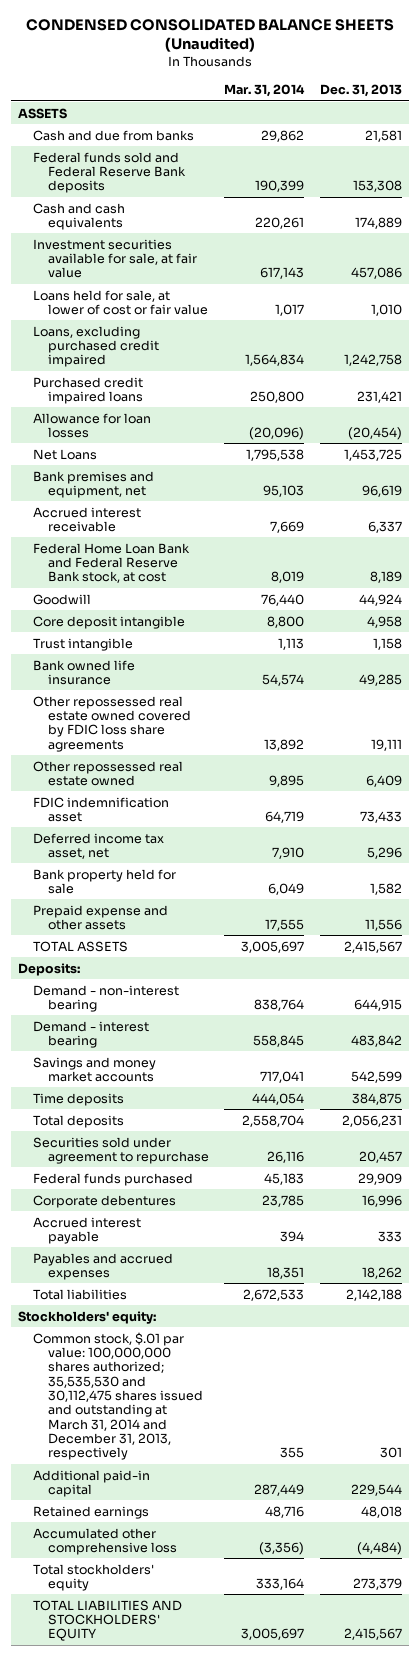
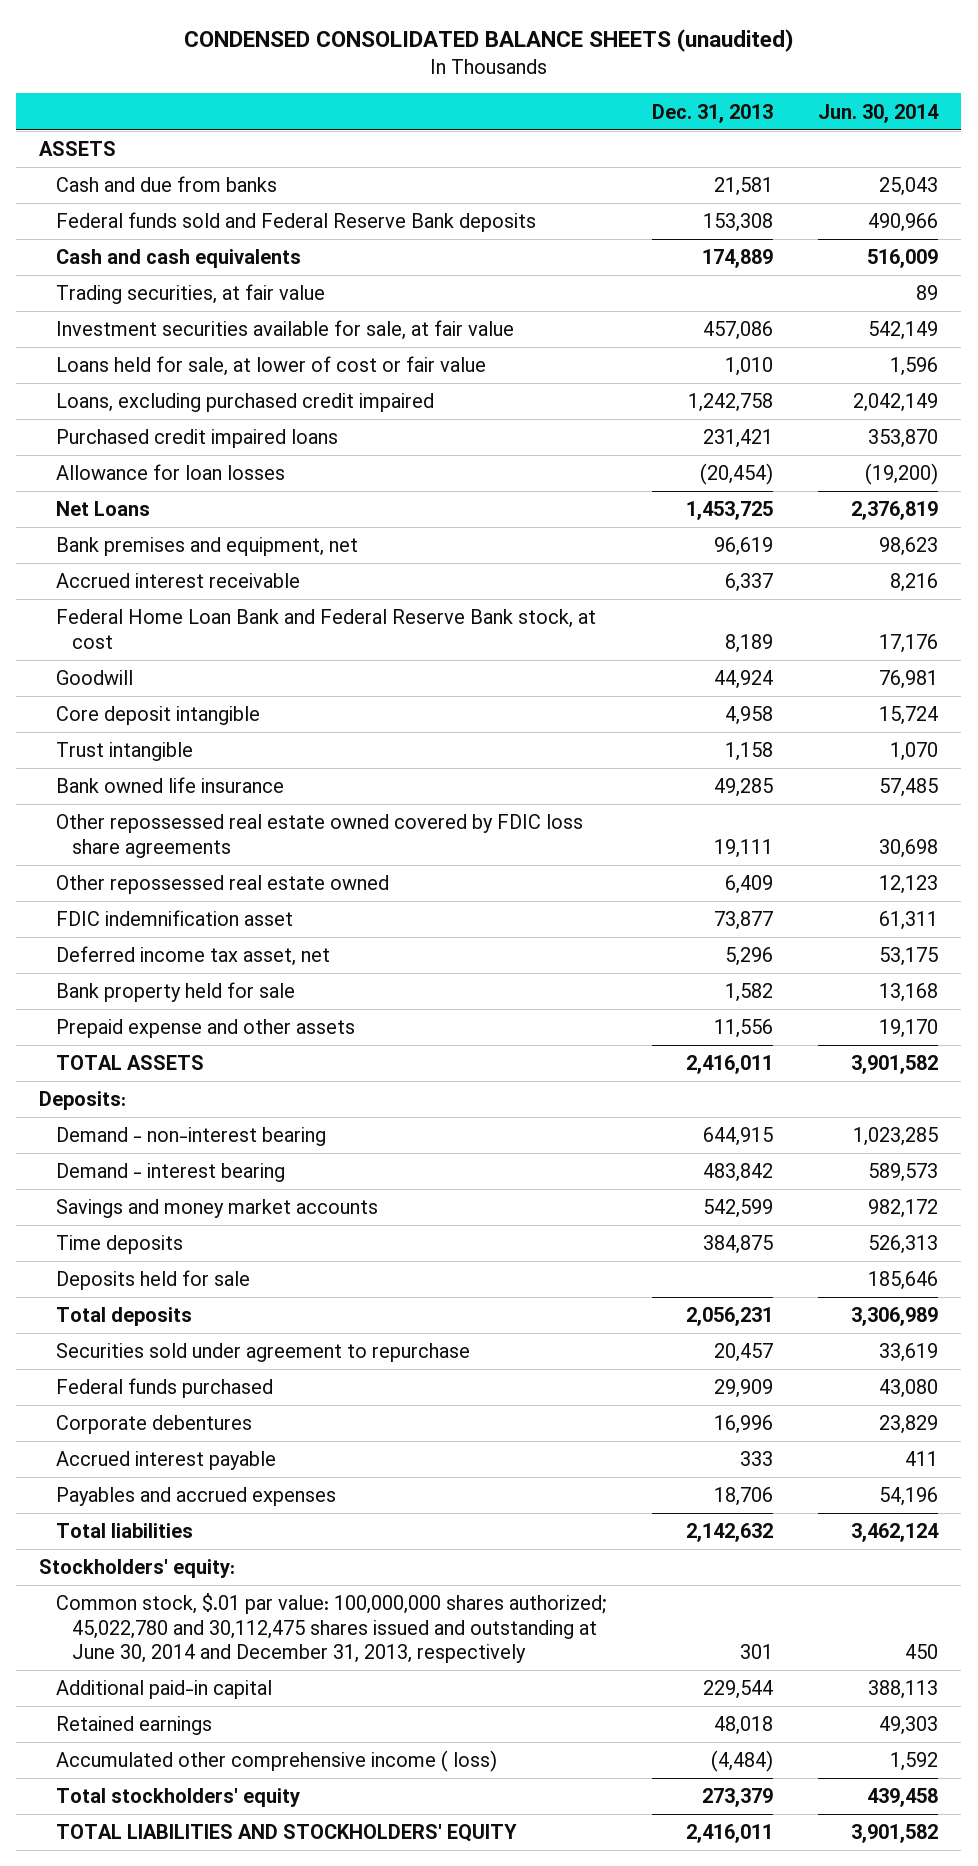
[26,19,395,53] CONDENSED CONSOLIDATED BALANCE SHEETS (Unaudited) -> [183,28,794,52] CONDENSED CONSOLIDATED BALANCE SHEETS (unaudited)
[224,84,306,98] Mar. 31, 2014 -> none
none -> [818,103,940,123] Jun. 30, 2014
none -> [55,284,325,305] Trading securities, at fair value
[359,810,402,823] 73,433 -> [713,911,773,931] 73,877
[343,940,402,953] 2,415,567 -> [685,1055,773,1075] 2,416,011
none -> [55,1270,250,1291] Deposits held for sale
[361,1266,402,1279] 18,262 -> [713,1487,773,1507] 18,706
[345,1288,402,1301] 2,142,188 -> [685,1523,773,1543] 2,142,632
[33,1331,203,1461] Common stock, $.01 par value: 100,000,000 shares authorized; 35,535,530 and 30,112,475 shares issued and outstanding at March 31, 2014 and December 31, 2013, respectively -> [55,1593,606,1663] Common stock, $.01 par value: 100,000,000 shares authorized; 45,022,780 and 30,112,475 shares issued and outstanding at June 30, 2014 and December 31, 2013, respectively
[33,1527,177,1555] Accumulated other comprehensive loss -> [55,1750,497,1773] Accumulated other comprehensive income ( loss)
[343,1628,402,1641] 2,415,567 -> [685,1824,773,1844] 2,416,011

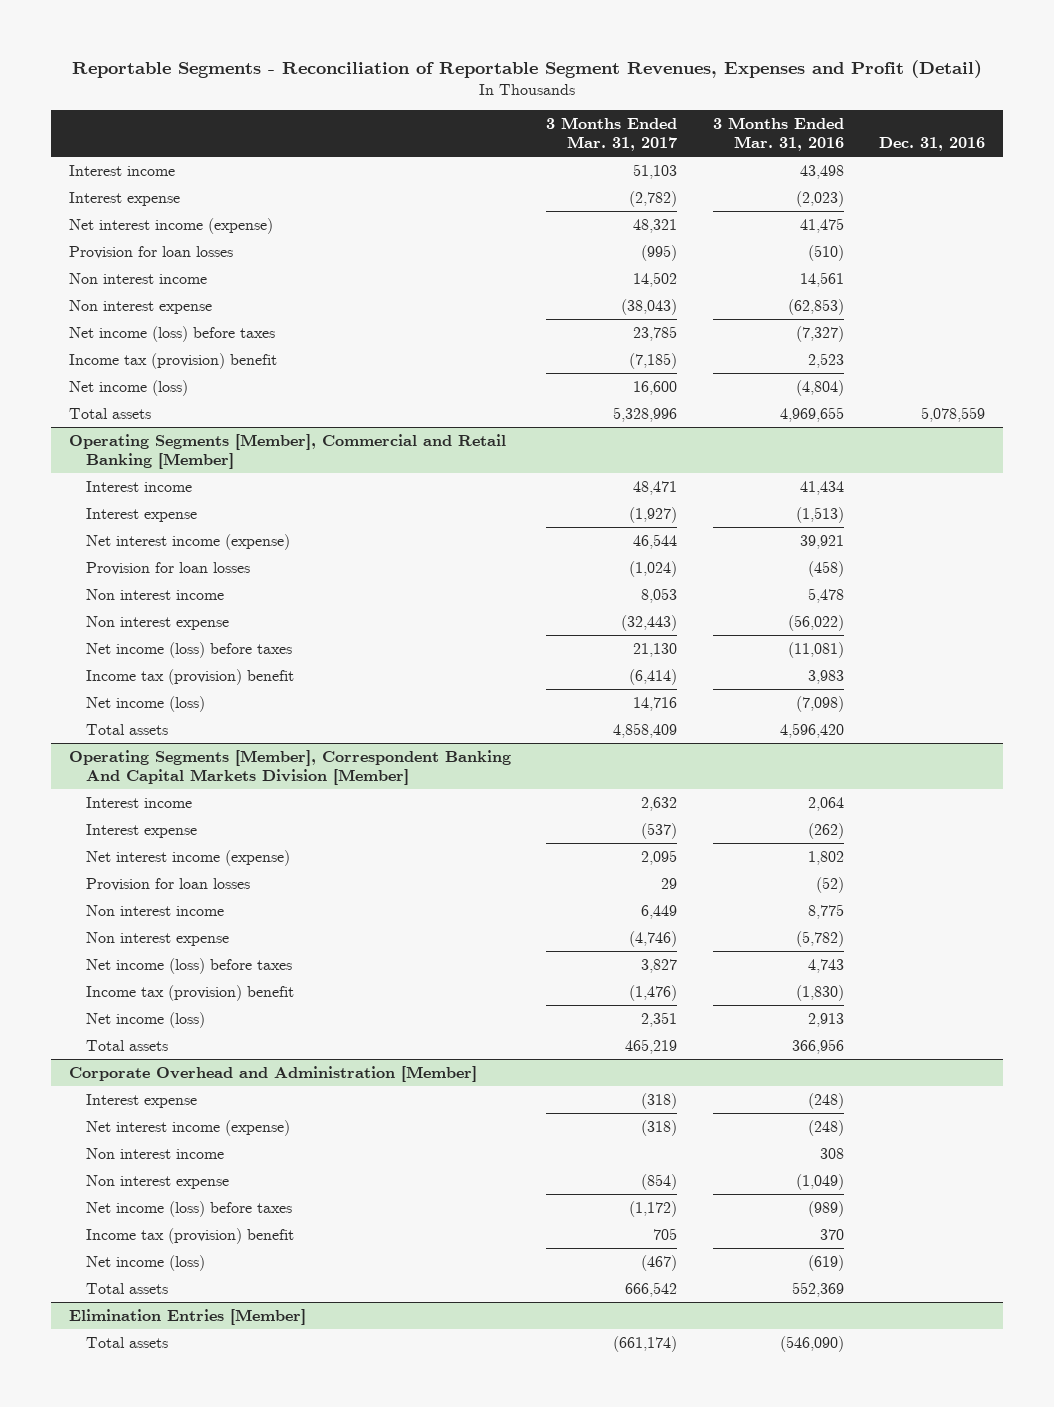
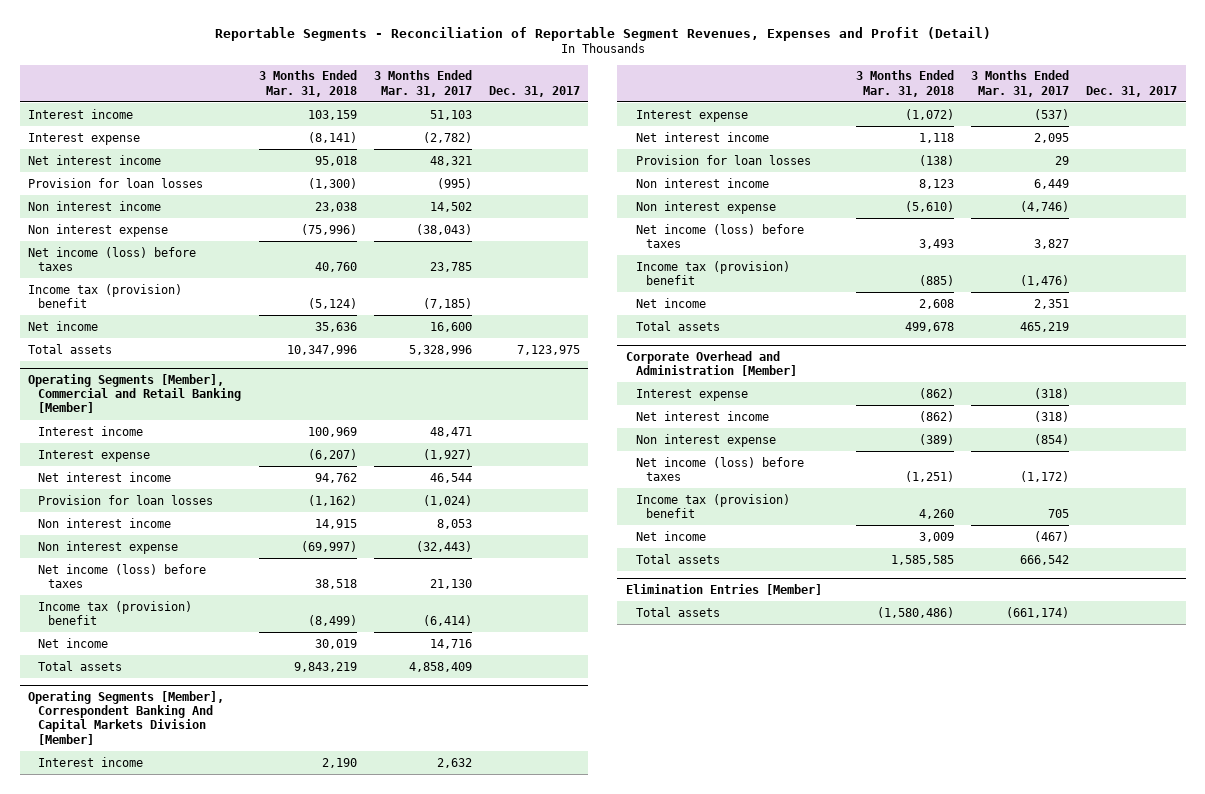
[712,117,844,152] 3 Months Ended Mar. 31, 2016 -> none
[879,137,986,152] Dec. 31, 2016 -> none
none -> [258,70,357,97] 3 Months Ended Mar. 31, 2018
none -> [488,85,580,97] Dec. 31, 2017
[68,217,273,234] Net interest income (expense) -> [28,154,162,165] Net interest income
[68,379,188,396] Net income (loss) -> [28,320,99,331] Net income
[85,533,290,550] Net interest income (expense) -> [38,471,172,482] Net interest income
[85,695,205,712] Net income (loss) -> [38,637,109,648] Net income
[85,849,290,866] Net interest income (expense) -> [635,131,769,142] Net interest income
[85,1011,205,1028] Net income (loss) -> [635,297,706,308] Net income
[85,1147,224,1159] Non interest income -> none
[85,1119,290,1136] Net interest income (expense) -> [635,410,769,421] Net interest income
[85,1254,205,1271] Net income (loss) -> [635,530,706,541] Net income

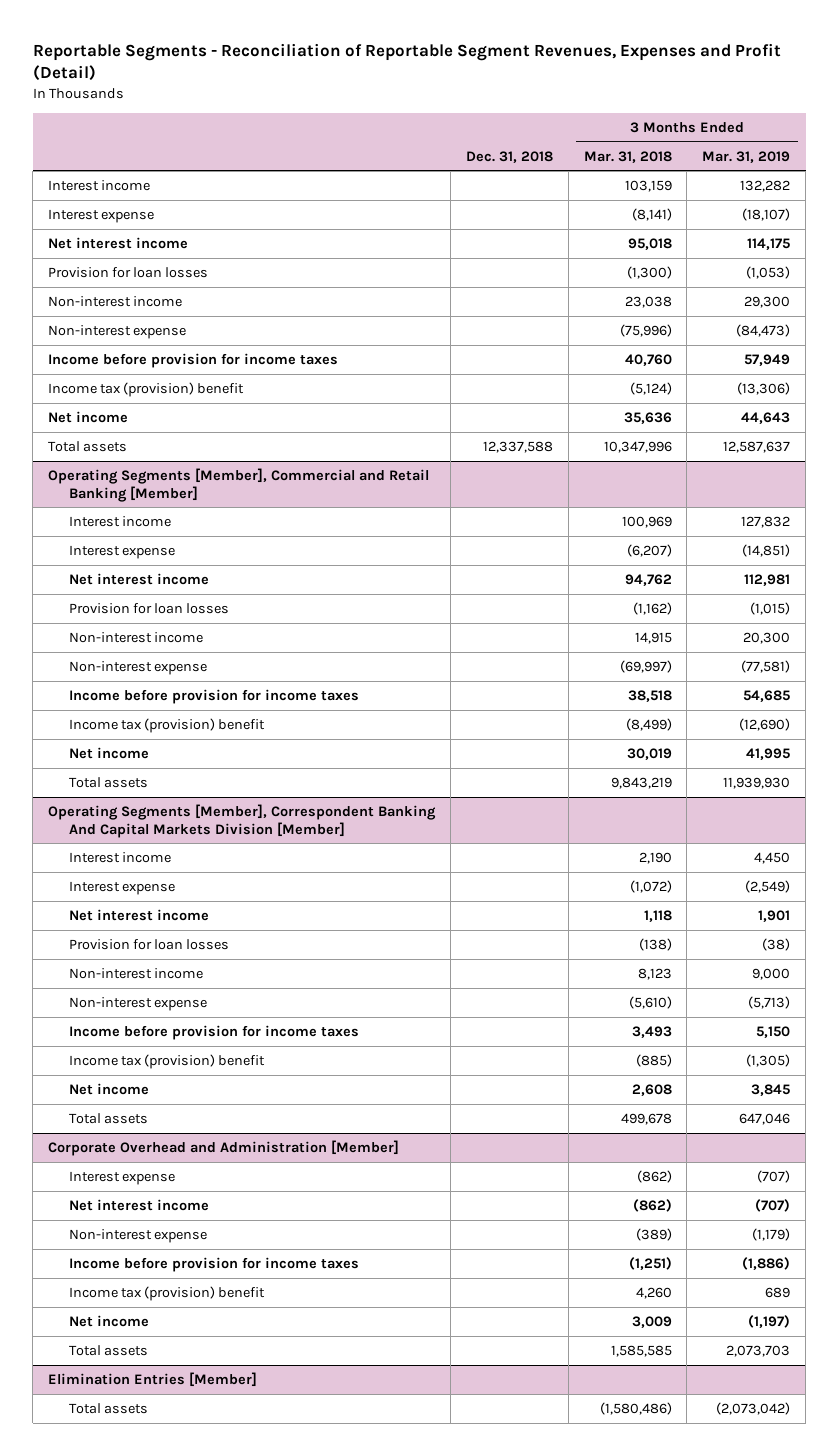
[373,70,472,97] 3 Months Ended Mar. 31, 2017 -> none
[488,85,580,97] Dec. 31, 2017 -> none
none -> [465,150,553,163] Dec. 31, 2018
none -> [702,150,791,163] Mar. 31, 2019
[28,200,162,211] Non interest income -> [48,296,183,308] Non-interest income
[28,223,169,237] Non interest expense -> [48,325,187,340] Non-interest expense
[28,246,197,271] Net income (loss) before taxes -> [48,353,339,369] Income before provision for income taxes
[38,517,172,528] Non interest income -> [68,632,203,644] Non-interest income
[38,540,179,554] Non interest expense -> [68,661,207,676] Non-interest expense
[38,563,207,588] Net income (loss) before taxes -> [68,689,359,705] Income before provision for income taxes
[635,177,769,188] Non interest income -> [68,968,203,980] Non-interest income
[635,200,776,214] Non interest expense -> [68,997,207,1012] Non-interest expense
[635,223,804,248] Net income (loss) before taxes -> [68,1025,359,1041] Income before provision for income taxes
[635,433,776,447] Non interest expense -> [68,1229,207,1244] Non-interest expense
[635,456,804,481] Net income (loss) before taxes -> [68,1257,359,1273] Income before provision for income taxes

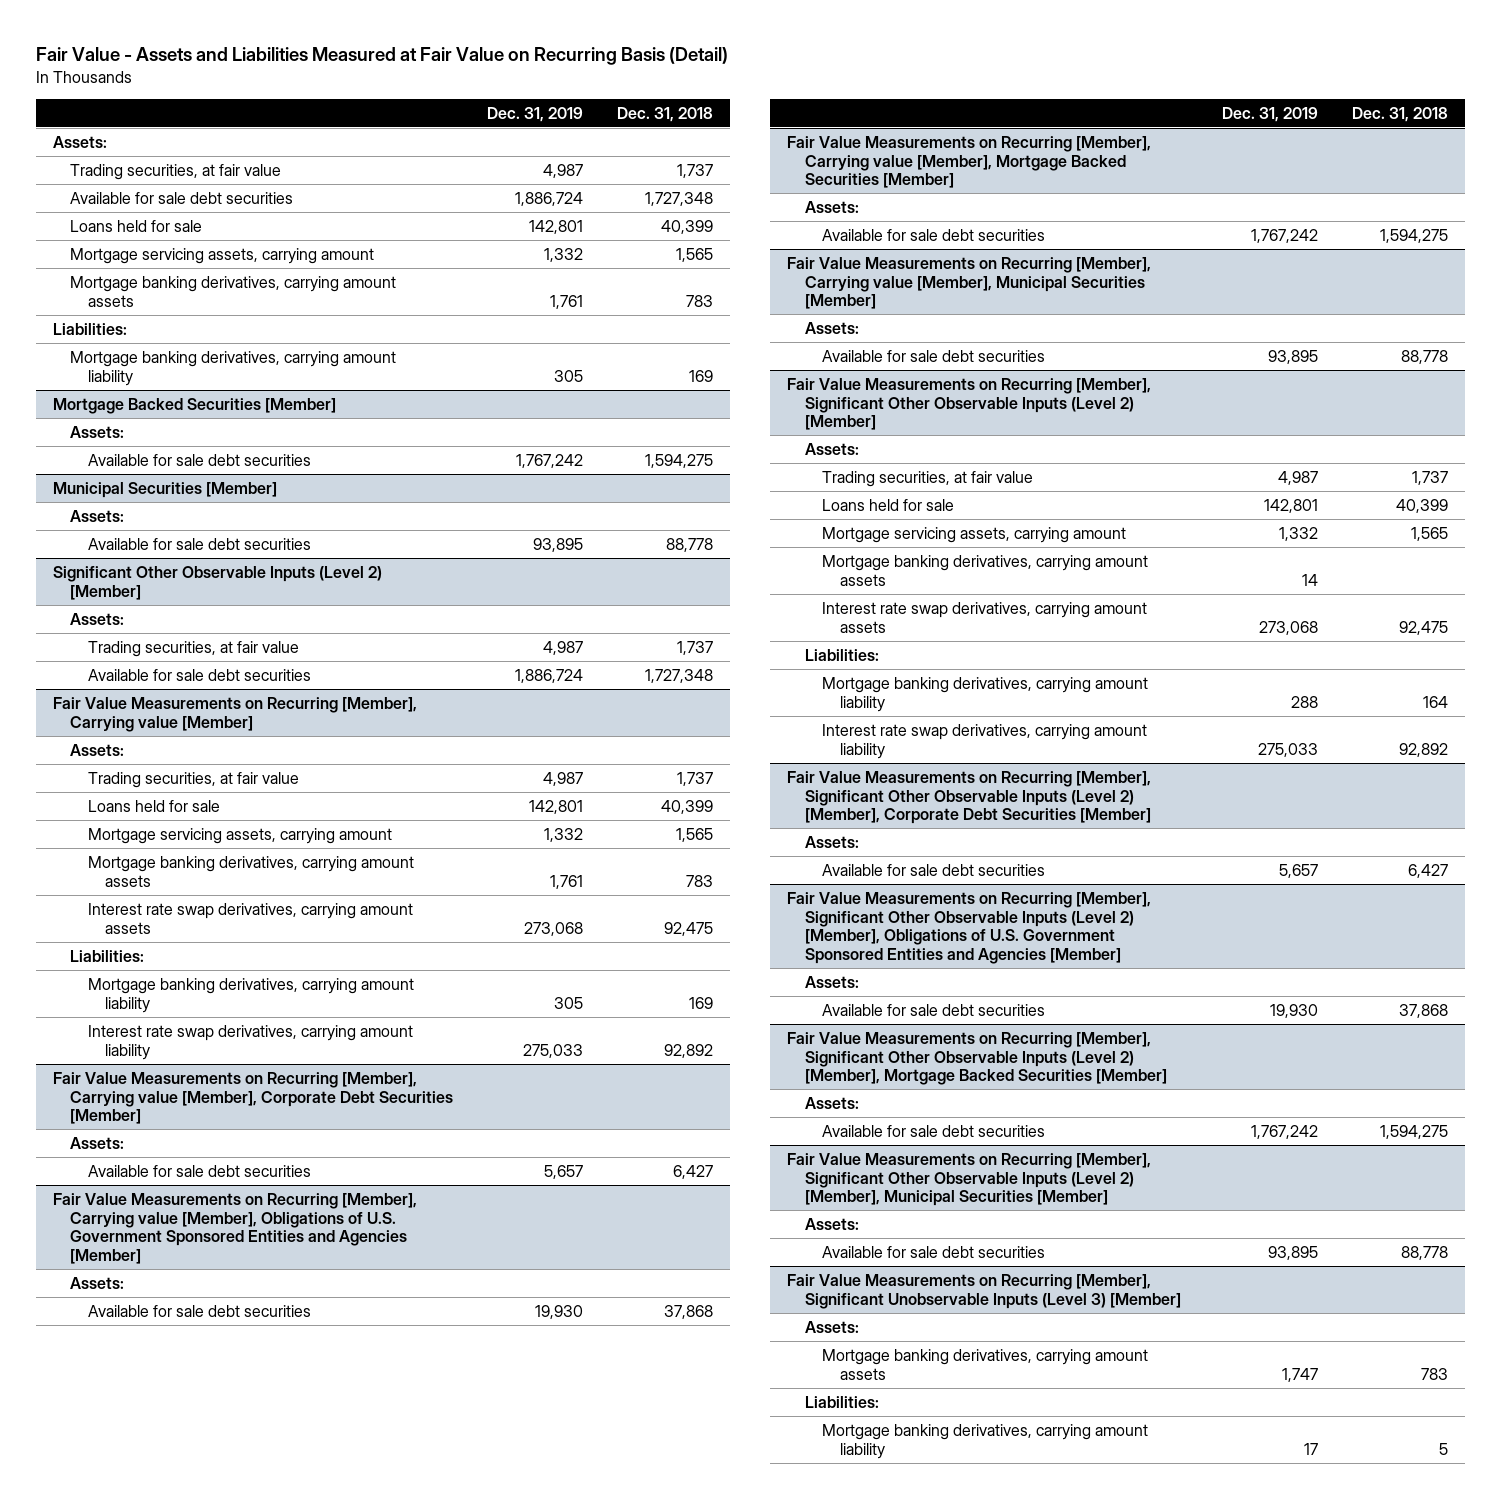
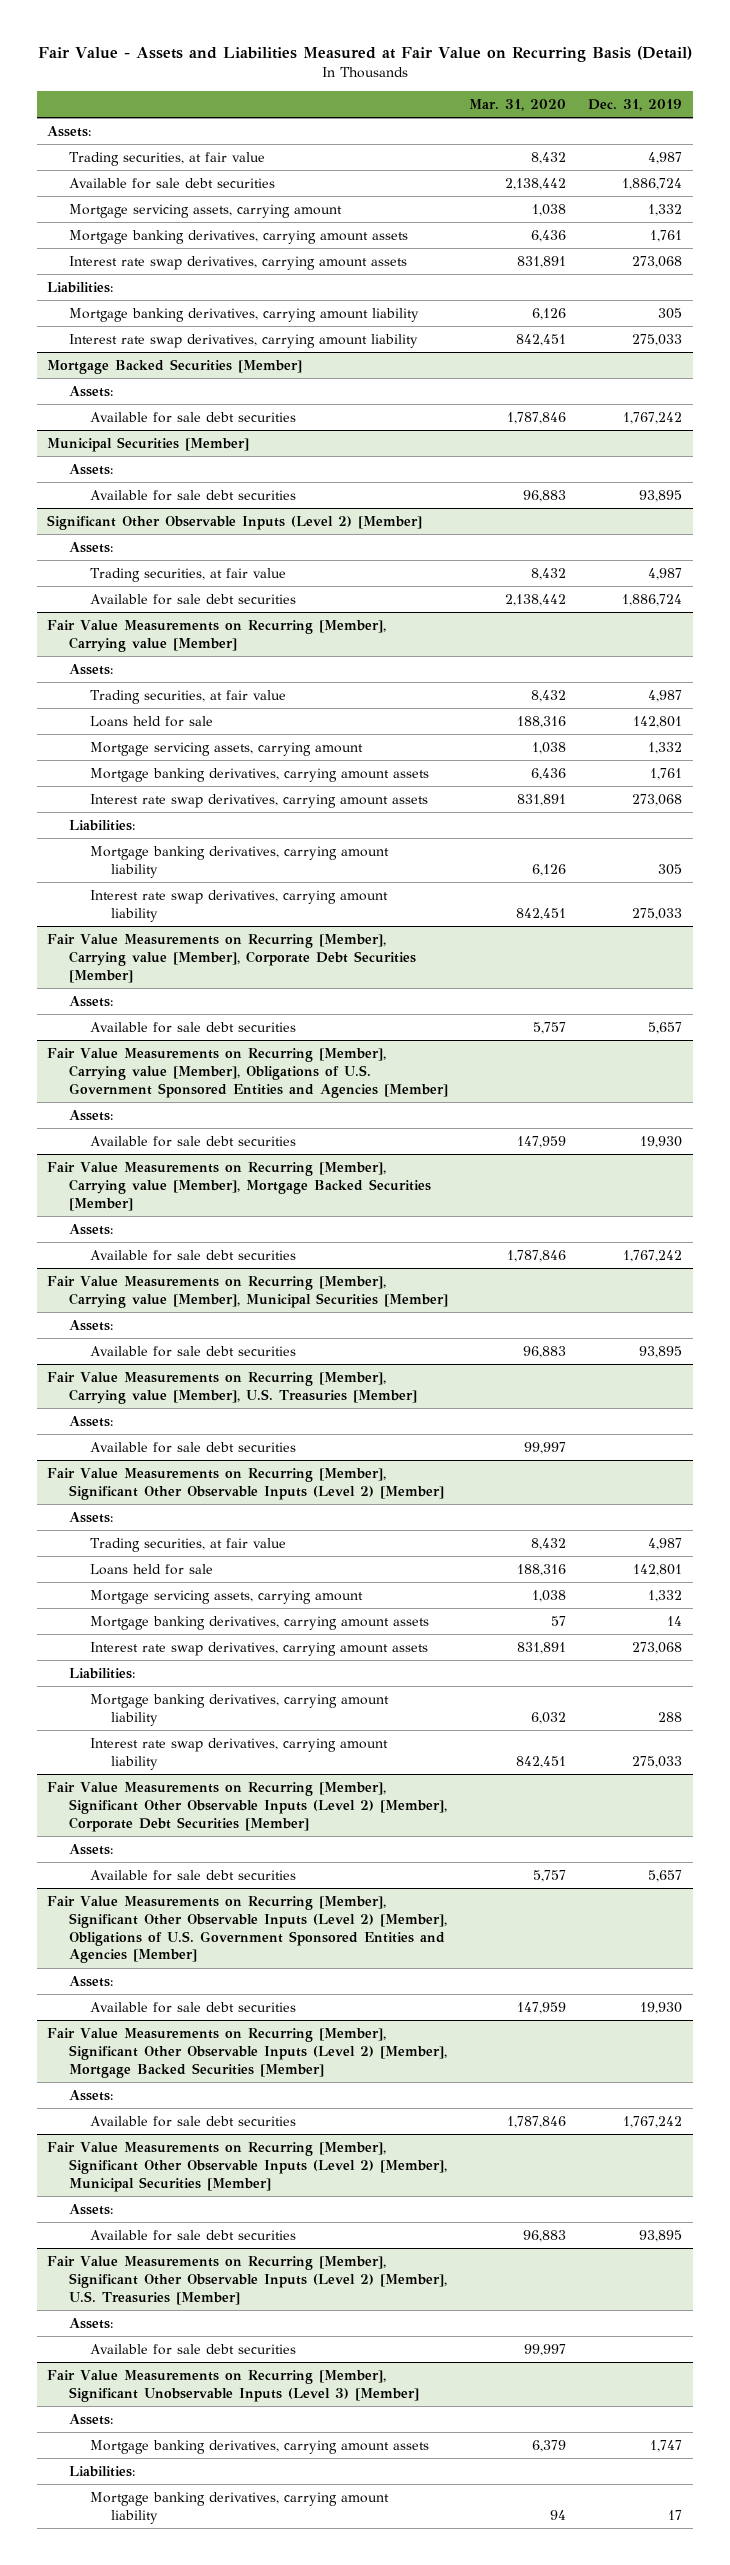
[617,106,714,122] Dec. 31, 2018 -> none
none -> [469,98,567,111] Mar. 31, 2020
[70,219,203,232] Loans held for sale -> none
none -> [68,255,407,270] Interest rate swap derivatives, carrying amount assets
none -> [68,333,418,348] Interest rate swap derivatives, carrying amount liability
none -> [47,1371,417,1404] Fair Value Measurements on Recurring [Member], Carrying value [Member], U.S. Treasuries [Member]
none -> [68,1415,113,1427] Assets:
none -> [90,1441,297,1453] Available for sale debt securities
none -> [47,2255,447,2305] Fair Value Measurements on Recurring [Member], Significant Other Observable Inputs (Level 2) [Member], U.S. Treasuries [Member]
none -> [68,2317,113,2329] Assets:
none -> [90,2343,297,2355] Available for sale debt securities

